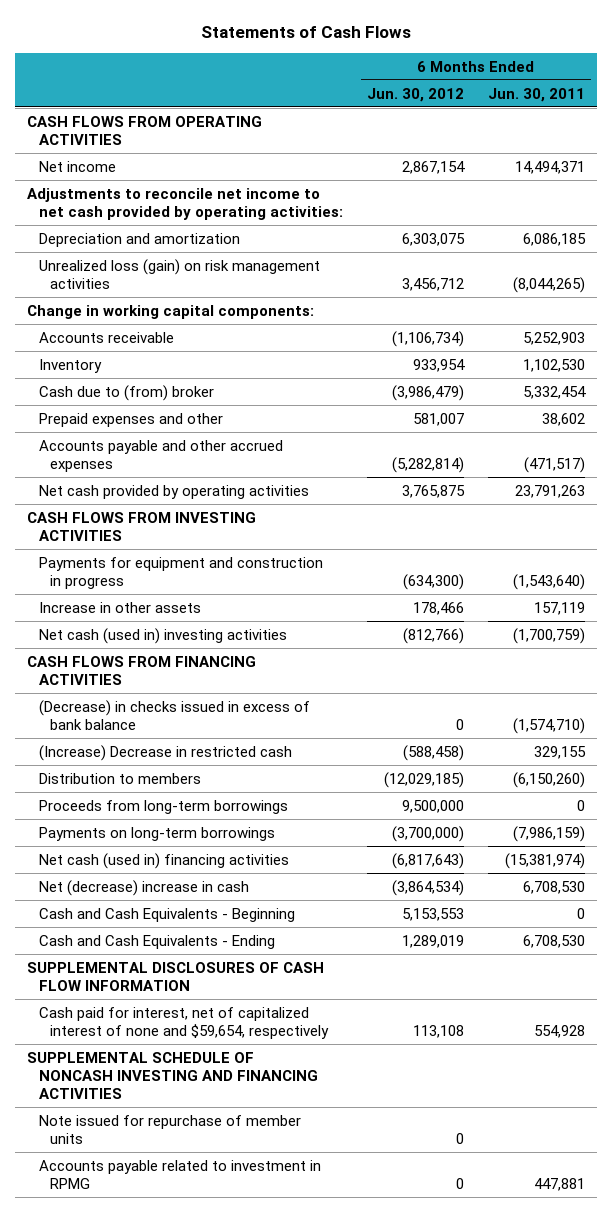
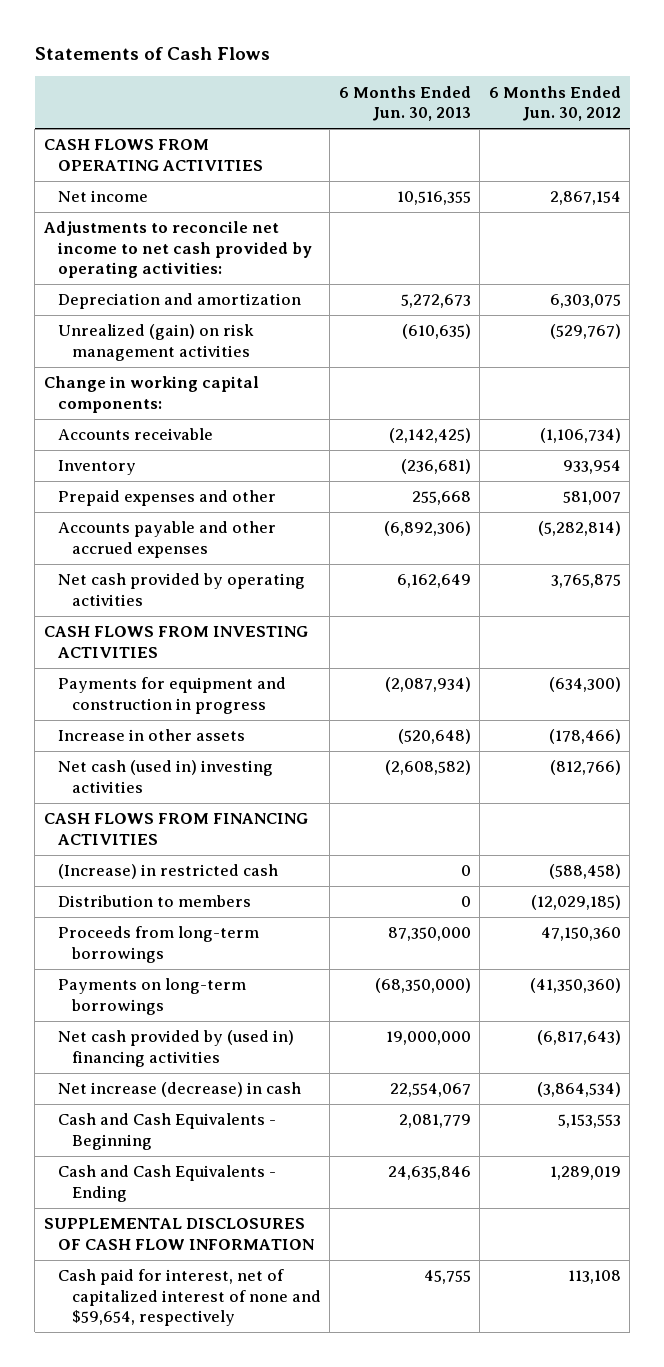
[488,87,586,102] Jun. 30, 2011 -> none
none -> [338,85,471,122] 6 Months Ended Jun. 30, 2013
[38,258,320,289] Unrealized loss (gain) on risk management activities -> [57,324,254,361] Unrealized (gain) on risk management activities
[401,277,464,291] 3,456,712 -> [549,324,621,340] (529,767)
[38,384,214,401] Cash due to (from) broker -> none
[412,601,464,615] 178,466 -> [548,729,621,745] (178,466)
[38,699,310,730] (Decrease) in checks issued in excess of bank balance -> none
[38,744,292,761] (Increase) Decrease in restricted cash -> [57,864,278,880] (Increase) in restricted cash
[401,799,464,813] 9,500,000 -> [540,927,621,942] 47,150,360
[391,825,464,842] (3,700,000) -> [529,978,621,994] (41,350,360)
[38,852,289,869] Net cash (used in) financing activities -> [57,1030,294,1067] Net cash provided by (used in) financing activities
[38,879,249,896] Net (decrease) increase in cash -> [57,1082,301,1098] Net increase (decrease) in cash
[27,1051,318,1099] SUPPLEMENTAL SCHEDULE OF NONCASH INVESTING AND FINANCING ACTIVITIES -> none
[38,1114,301,1144] Note issued for repurchase of member units -> none
[38,1159,321,1189] Accounts payable related to investment in RPMG -> none

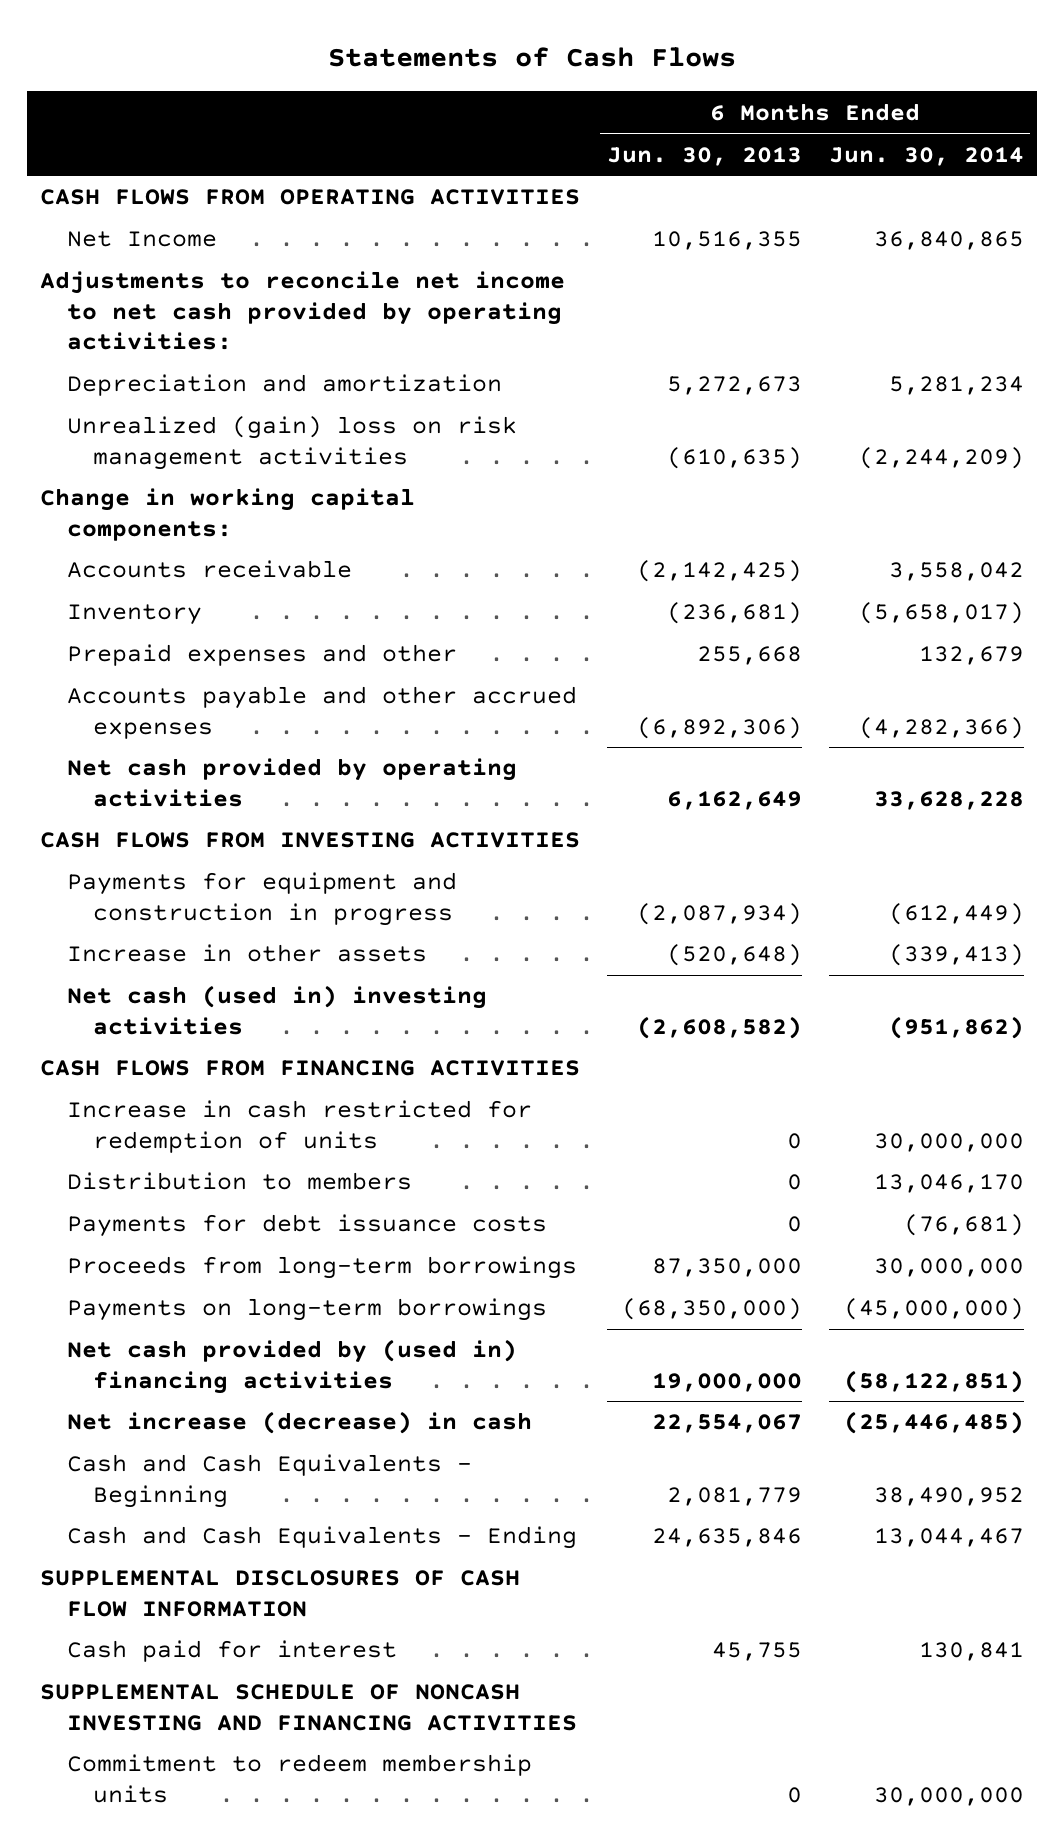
[488,85,621,122] 6 Months Ended Jun. 30, 2012 -> none
none -> [828,146,1024,166] Jun. 30, 2014
[57,190,148,203] Net income -> [66,231,217,248] Net Income
[57,324,254,361] Unrealized (gain) on risk management activities -> [66,416,517,470] Unrealized (gain) loss on risk management activities
[57,864,278,880] (Increase) in restricted cash -> [66,1100,532,1153] Increase in cash restricted for redemption of units
none -> [66,1214,547,1238] Payments for debt issuance costs
[57,1269,322,1327] Cash paid for interest, net of capitalized interest of none and $59,654, respectively -> [66,1640,397,1663] Cash paid for interest
none -> [40,1684,577,1731] SUPPLEMENTAL SCHEDULE OF NONCASH INVESTING AND FINANCING ACTIVITIES
none -> [66,1754,532,1803] Commitment to redeem membership units

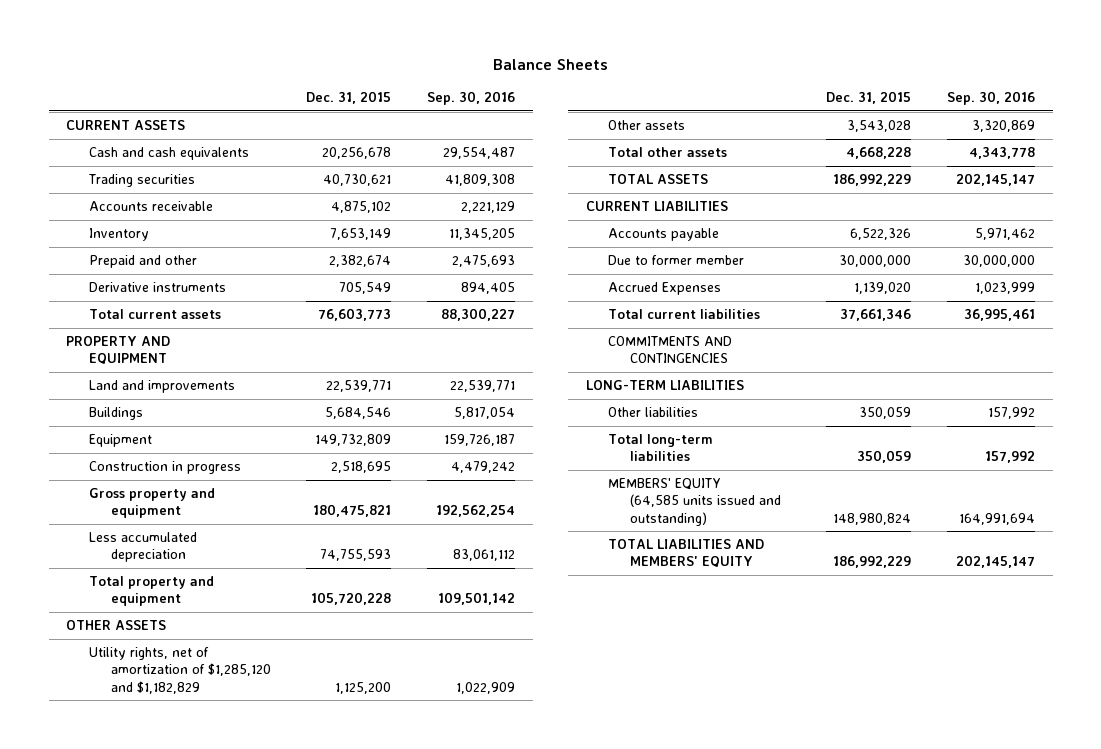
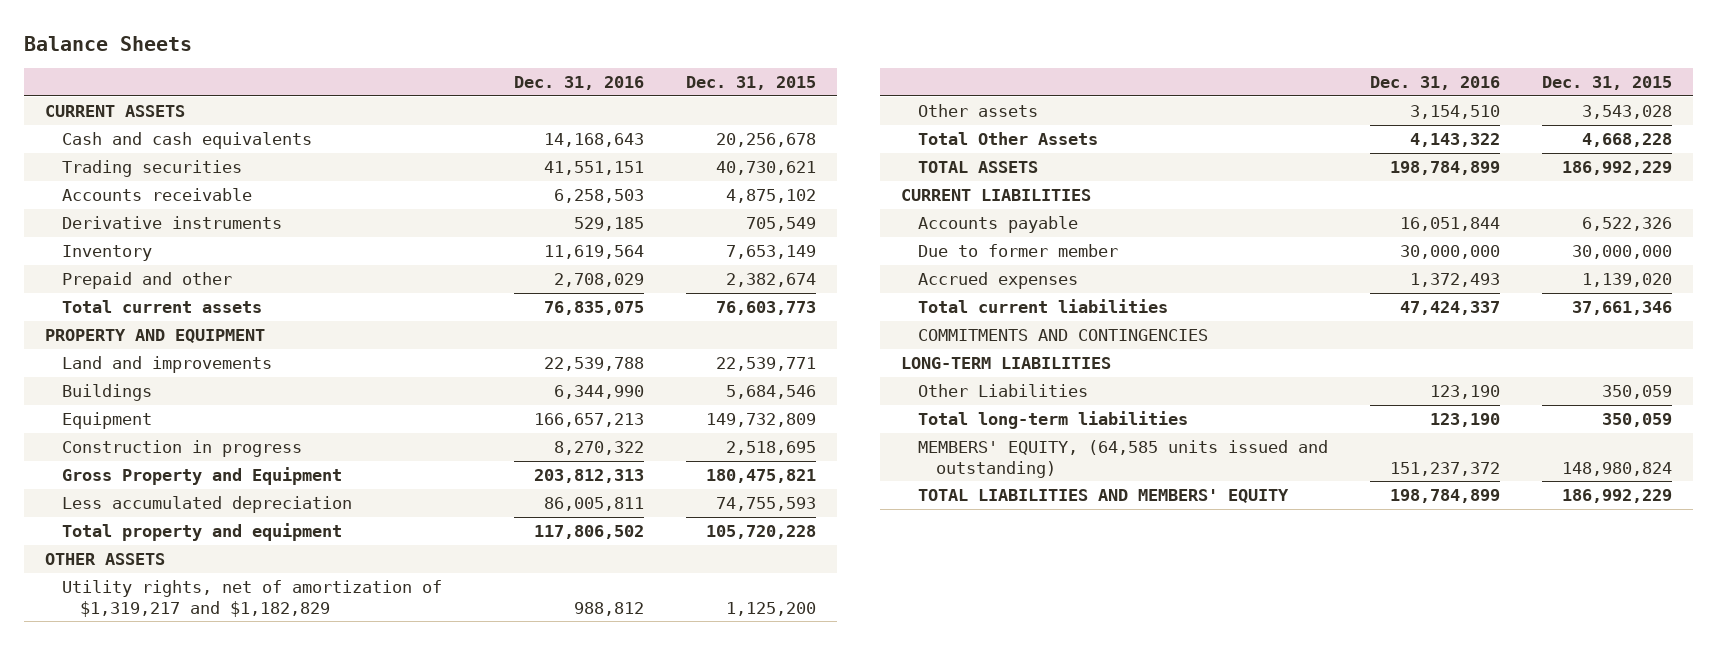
[427,91,516,106] Sep. 30, 2016 -> none
none -> [514,76,645,91] Dec. 31, 2016
[88,282,226,293] Derivative instruments -> [62,216,283,230] Derivative instruments
[88,488,215,519] Gross property and equipment -> [62,467,343,486] Gross Property and Equipment
[88,647,271,694] Utility rights, net of amortization of $1,285,120 and $1,182,829 -> [62,580,443,617] Utility rights, net of amortization of $1,319,217 and $1,182,829
[608,147,728,158] Total other assets -> [918,132,1099,146] Total Other Assets
[608,282,722,296] Accrued Expenses -> [918,272,1079,290] Accrued expenses
[608,407,699,418] Other liabilities -> [918,384,1089,398] Other Liabilities
[608,478,782,526] MEMBERS' EQUITY (64,585 units issued and outstanding) -> [918,440,1329,478] MEMBERS' EQUITY, (64,585 units issued and outstanding)

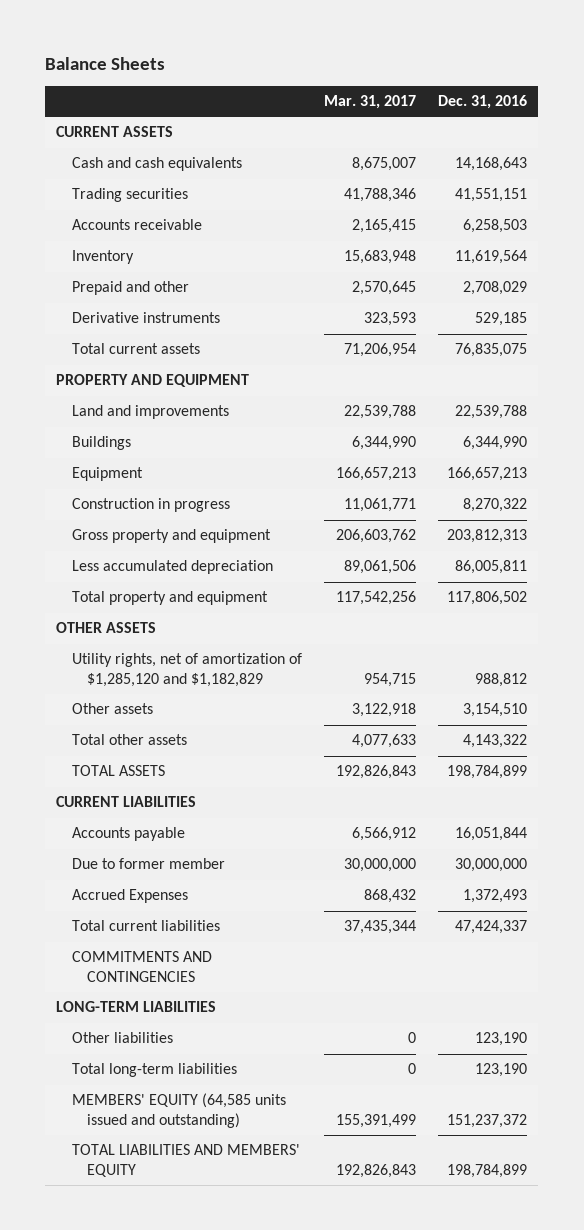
[686,76,817,91] Dec. 31, 2015 -> none
none -> [323,95,416,110] Mar. 31, 2017
[62,216,283,230] Derivative instruments -> [71,312,220,324] Derivative instruments
[62,467,343,486] Gross Property and Equipment -> [71,529,271,544] Gross property and equipment
[62,580,443,617] Utility rights, net of amortization of $1,319,217 and $1,182,829 -> [71,653,302,687] Utility rights, net of amortization of $1,285,120 and $1,182,829
[918,132,1099,146] Total Other Assets -> [71,734,187,746] Total other assets
[918,272,1079,290] Accrued expenses -> [71,889,188,904] Accrued Expenses
[918,384,1089,398] Other Liabilities -> [71,1032,173,1044] Other liabilities
[918,440,1329,478] MEMBERS' EQUITY, (64,585 units issued and outstanding) -> [71,1093,286,1128] MEMBERS' EQUITY (64,585 units issued and outstanding)

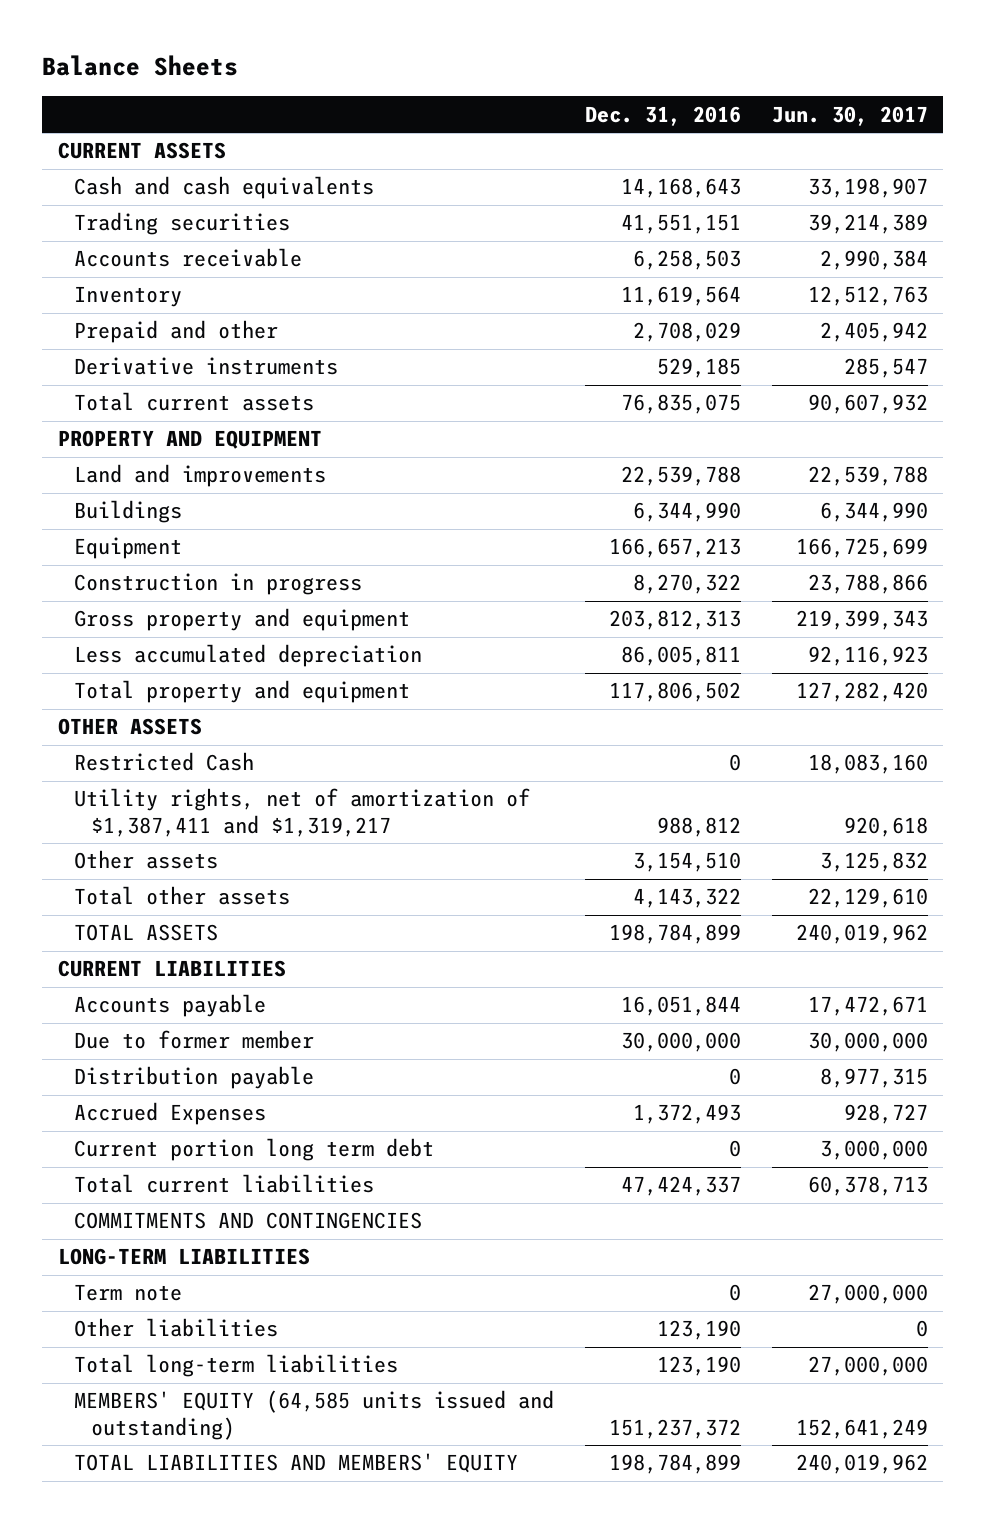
[323,95,416,110] Mar. 31, 2017 -> none
none -> [772,105,929,126] Jun. 30, 2017
none -> [74,752,255,772] Restricted Cash
[71,653,302,687] Utility rights, net of amortization of $1,285,120 and $1,182,829 -> [74,788,531,837] Utility rights, net of amortization of $1,387,411 and $1,319,217
none -> [74,1066,315,1090] Distribution payable
none -> [74,1138,435,1162] Current portion long term debt
none -> [74,1284,183,1302] Term note

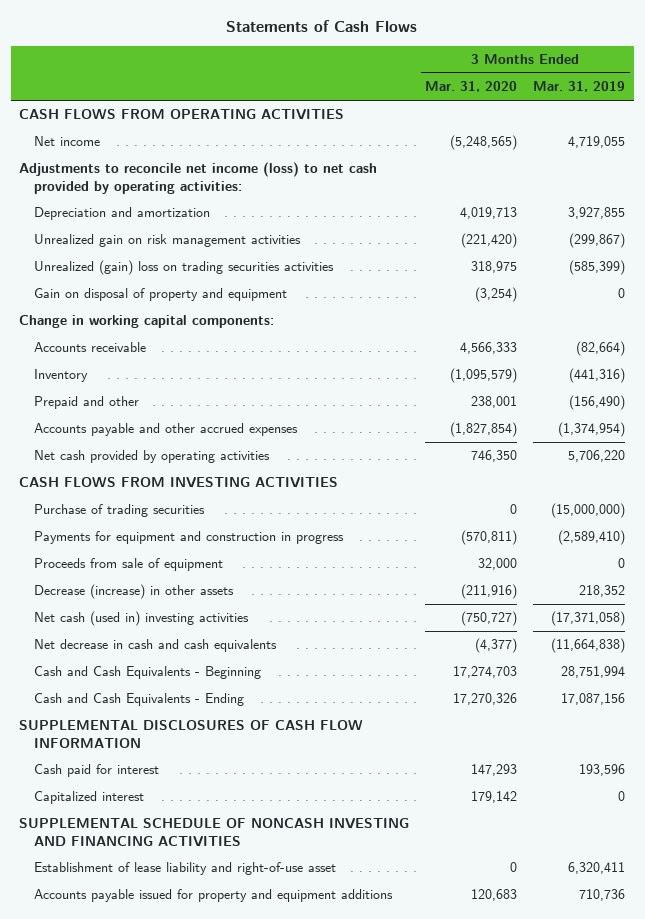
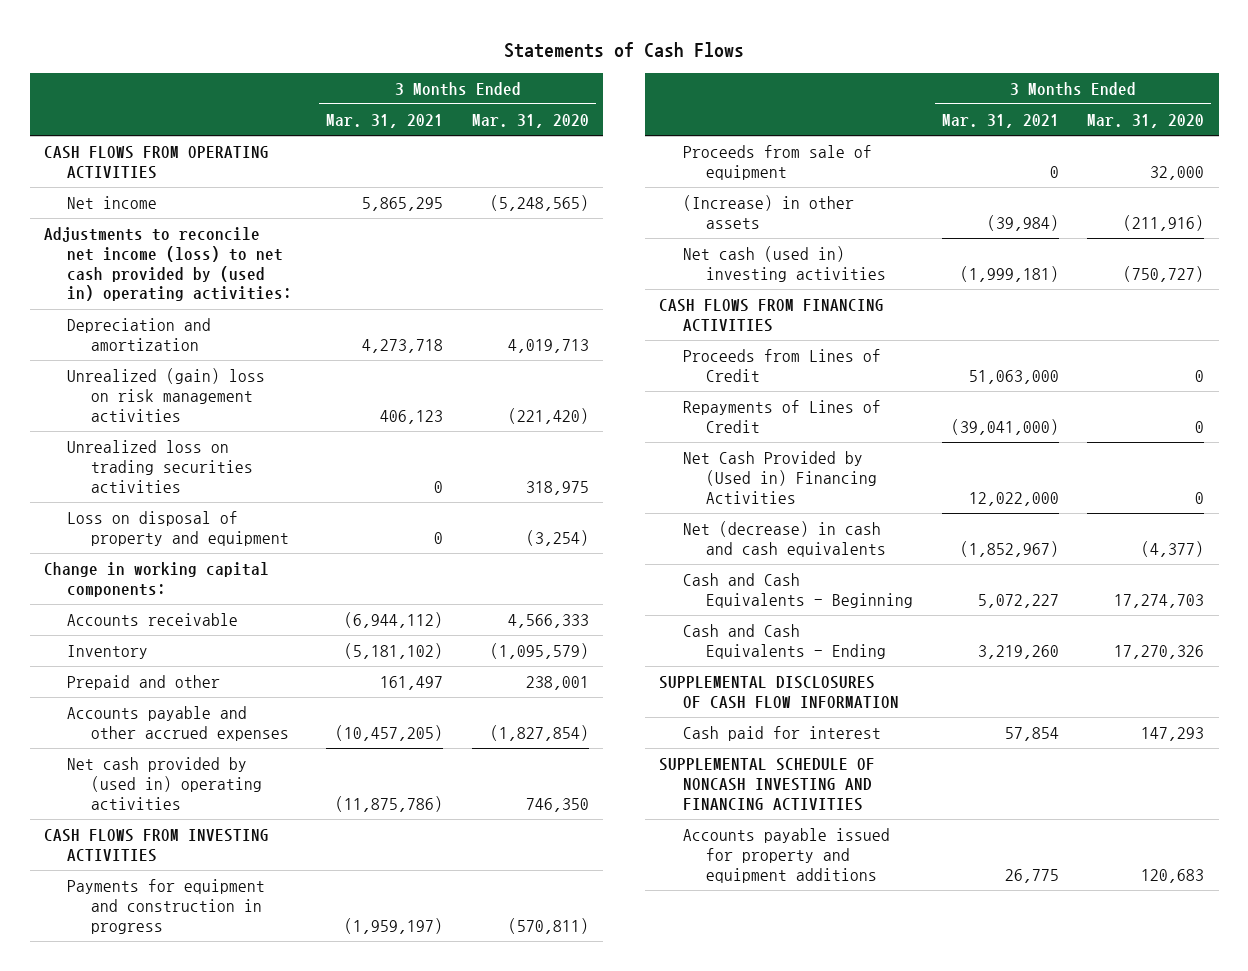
[533,81,626,93] Mar. 31, 2019 -> none
none -> [326,113,444,128] Mar. 31, 2021
[19,162,378,194] Adjustments to reconcile net income (loss) to net cash provided by operating activities: -> [44,226,293,302] Adjustments to reconcile net income (loss) to net cash provided by (used in) operating activities:
[33,234,301,248] Unrealized gain on risk management activities -> [67,367,266,422] Unrealized (gain) loss on risk management activities
[33,260,334,276] Unrealized (gain) loss on trading securities activities -> [67,439,253,493] Unrealized loss on trading securities activities
[33,288,287,302] Gain on disposal of property and equipment -> [67,510,289,546] Loss on disposal of property and equipment
[33,450,270,464] Net cash provided by operating activities -> [67,756,262,810] Net cash provided by (used in) operating activities
[33,504,205,518] Purchase of trading securities -> none
[33,584,234,600] Decrease (increase) in other assets -> [682,194,854,229] (Increase) in other assets
none -> [659,298,885,332] CASH FLOWS FROM FINANCING ACTIVITIES
none -> [682,348,881,382] Proceeds from Lines of Credit
none -> [682,399,881,433] Repayments of Lines of Credit
none -> [682,450,878,504] Net Cash Provided by (Used in) Financing Activities
[33,639,277,653] Net decrease in cash and cash equivalents -> [682,520,887,557] Net (decrease) in cash and cash equivalents
[33,791,144,805] Capitalized interest -> none
[33,862,336,876] Establishment of lease liability and right-of-use asset -> none

